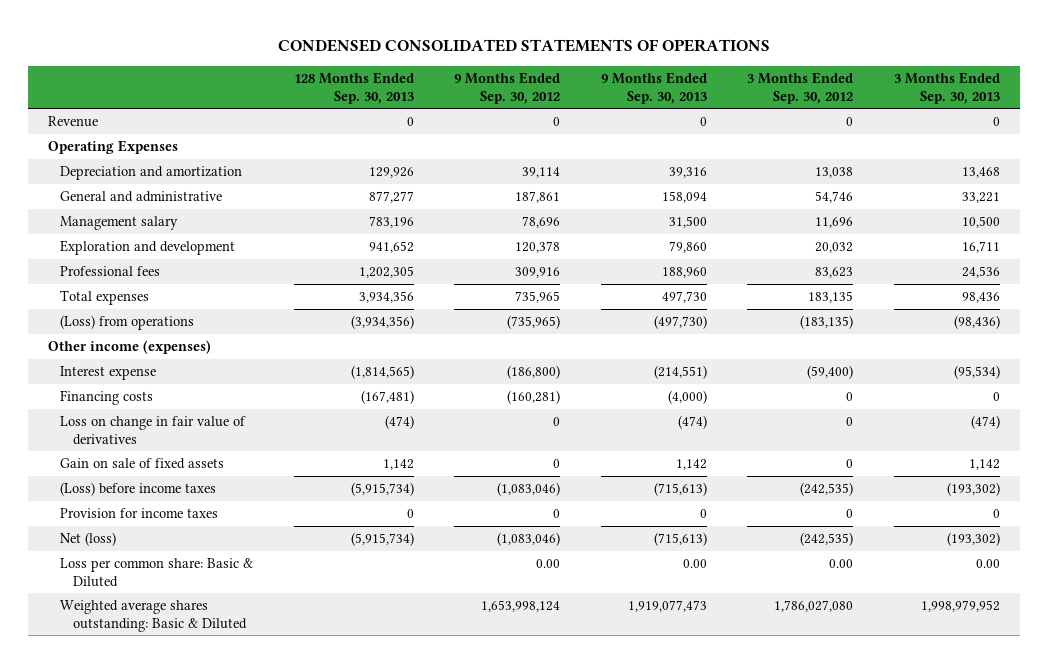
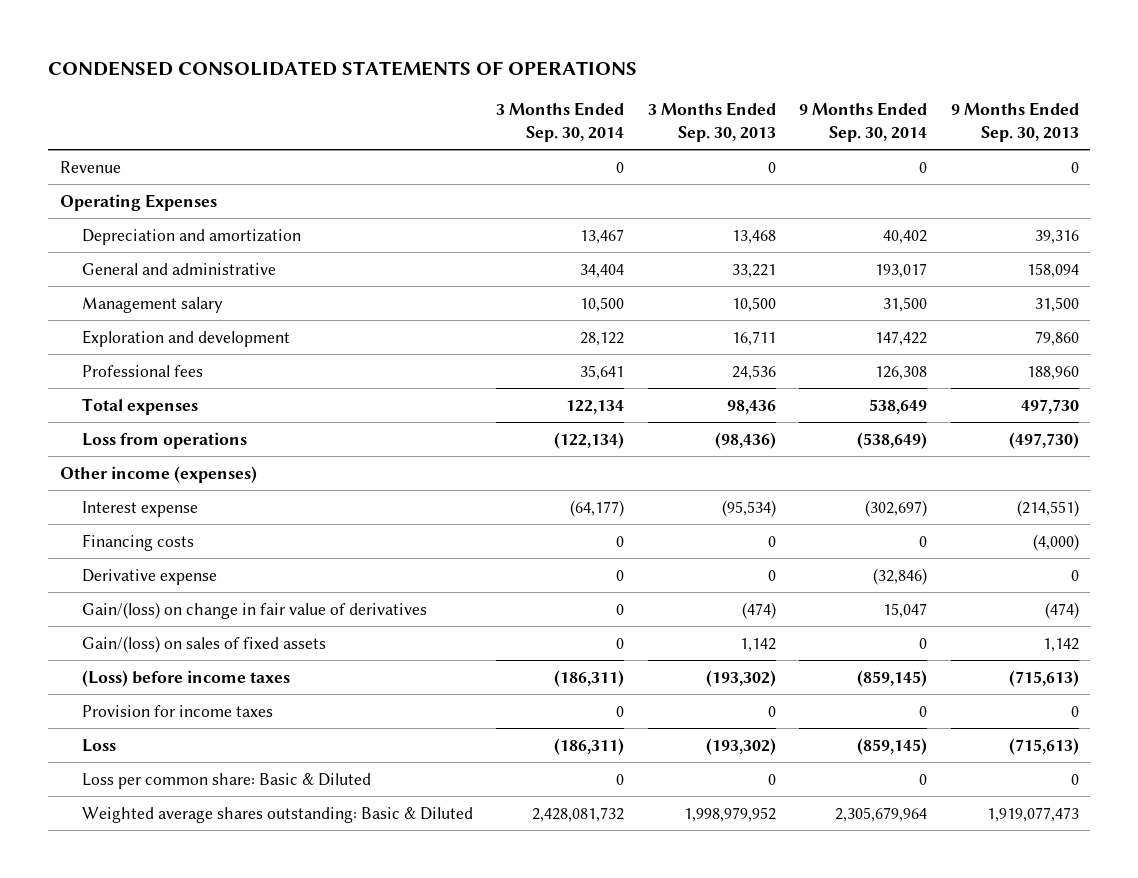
[293,71,414,104] 128 Months Ended Sep. 30, 2013 -> none
[454,71,561,104] 9 Months Ended Sep. 30, 2012 -> none
[747,71,854,104] 3 Months Ended Sep. 30, 2012 -> none
none -> [496,102,625,142] 3 Months Ended Sep. 30, 2014
none -> [799,102,928,142] 9 Months Ended Sep. 30, 2014
[60,315,195,331] (Loss) from operations -> [81,431,247,449] Loss from operations
none -> [81,568,217,585] Derivative expense
[60,416,247,445] Loss on change in fair value of derivatives -> [81,601,427,619] Gain/(loss) on change in fair value of derivatives
[60,458,225,470] Gain on sale of fixed assets -> [81,635,326,653] Gain/(loss) on sales of fixed assets
[60,532,117,547] Net (loss) -> [81,738,116,752] Loss
[682,559,707,569] 0.00 -> [1070,773,1079,785] 0
[975,559,1000,569] 0.00 -> [767,773,776,785] 0

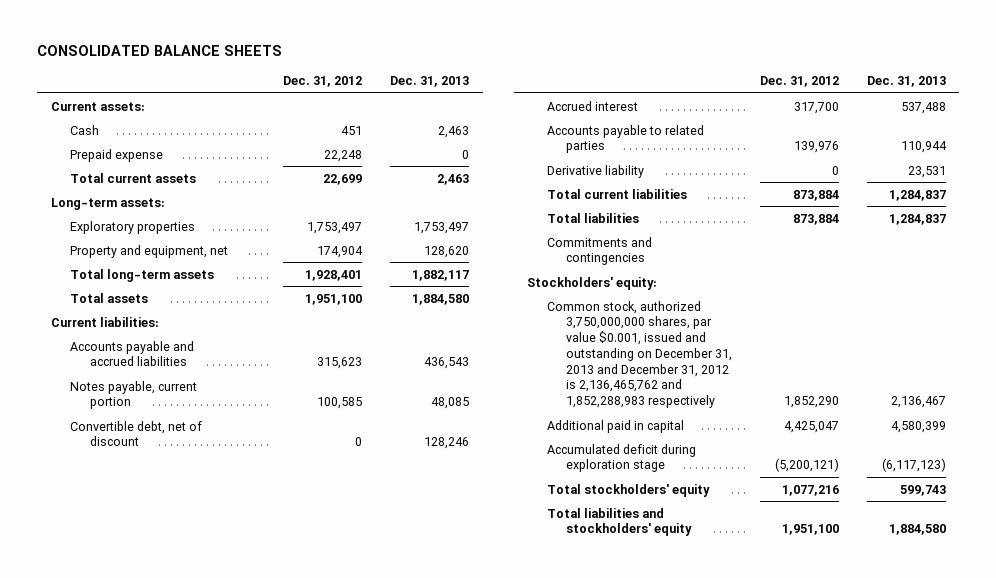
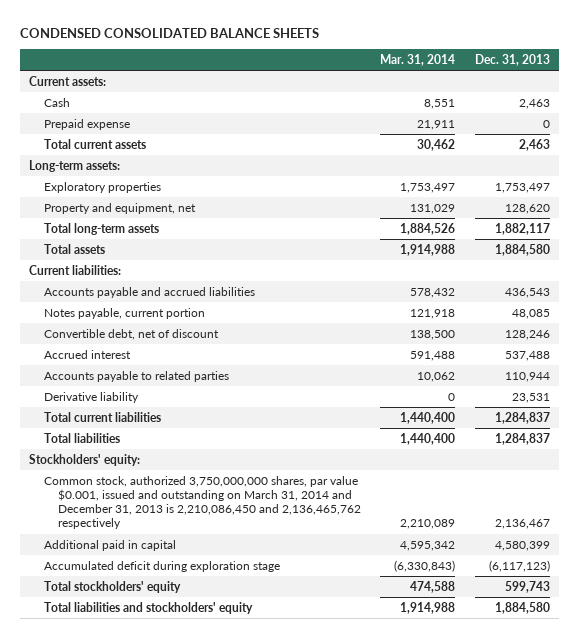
[36,45,282,57] CONSOLIDATED BALANCE SHEETS -> [19,27,319,38] CONDENSED CONSOLIDATED BALANCE SHEETS
[283,76,363,88] Dec. 31, 2012 -> none
none -> [380,53,456,66] Mar. 31, 2014
[546,236,652,266] Commitments and contingencies -> none
[546,300,733,409] Common stock, authorized 3,750,000,000 shares, par value $0.001, issued and outstanding on December 31, 2013 and December 31, 2012 is 2,136,465,762 and 1,852,288,983 respectively -> [43,475,362,530] Common stock, authorized 3,750,000,000 shares, par value $0.001, issued and outstanding on March 31, 2014 and December 31, 2013 is 2,210,086,450 and 2,136,465,762 respectively

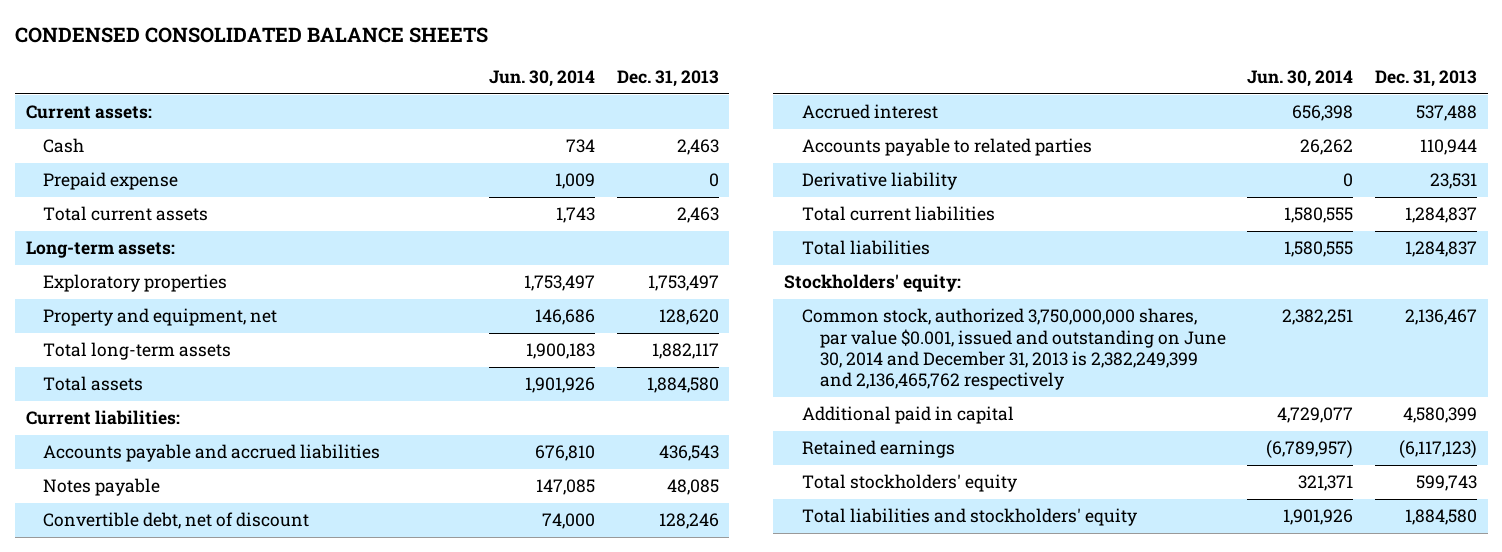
[380,53,456,66] Mar. 31, 2014 -> none
none -> [488,69,595,87] Jun. 30, 2014
[43,307,205,319] Notes payable, current portion -> [43,478,161,497] Notes payable
[43,475,362,530] Common stock, authorized 3,750,000,000 shares, par value $0.001, issued and outstanding on March 31, 2014 and December 31, 2013 is 2,210,086,450 and 2,136,465,762 respectively -> [801,308,1226,390] Common stock, authorized 3,750,000,000 shares, par value $0.001, issued and outstanding on June 30, 2014 and December 31, 2013 is 2,382,249,399 and 2,136,465,762 respectively
[43,560,280,572] Accumulated deficit during exploration stage -> [801,440,955,459] Retained earnings

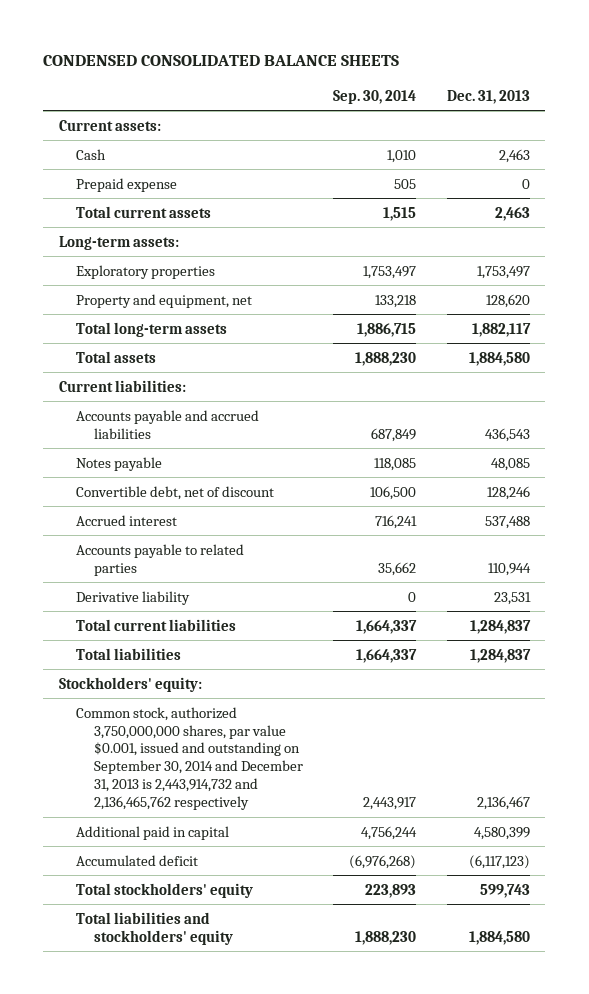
[488,69,595,87] Jun. 30, 2014 -> none
none -> [333,89,417,104] Sep. 30, 2014
[801,308,1226,390] Common stock, authorized 3,750,000,000 shares, par value $0.001, issued and outstanding on June 30, 2014 and December 31, 2013 is 2,382,249,399 and 2,136,465,762 respectively -> [76,706,303,811] Common stock, authorized 3,750,000,000 shares, par value $0.001, issued and outstanding on September 30, 2014 and December 31, 2013 is 2,443,914,732 and 2,136,465,762 respectively
[801,440,955,459] Retained earnings -> [76,854,199,866] Accumulated deficit

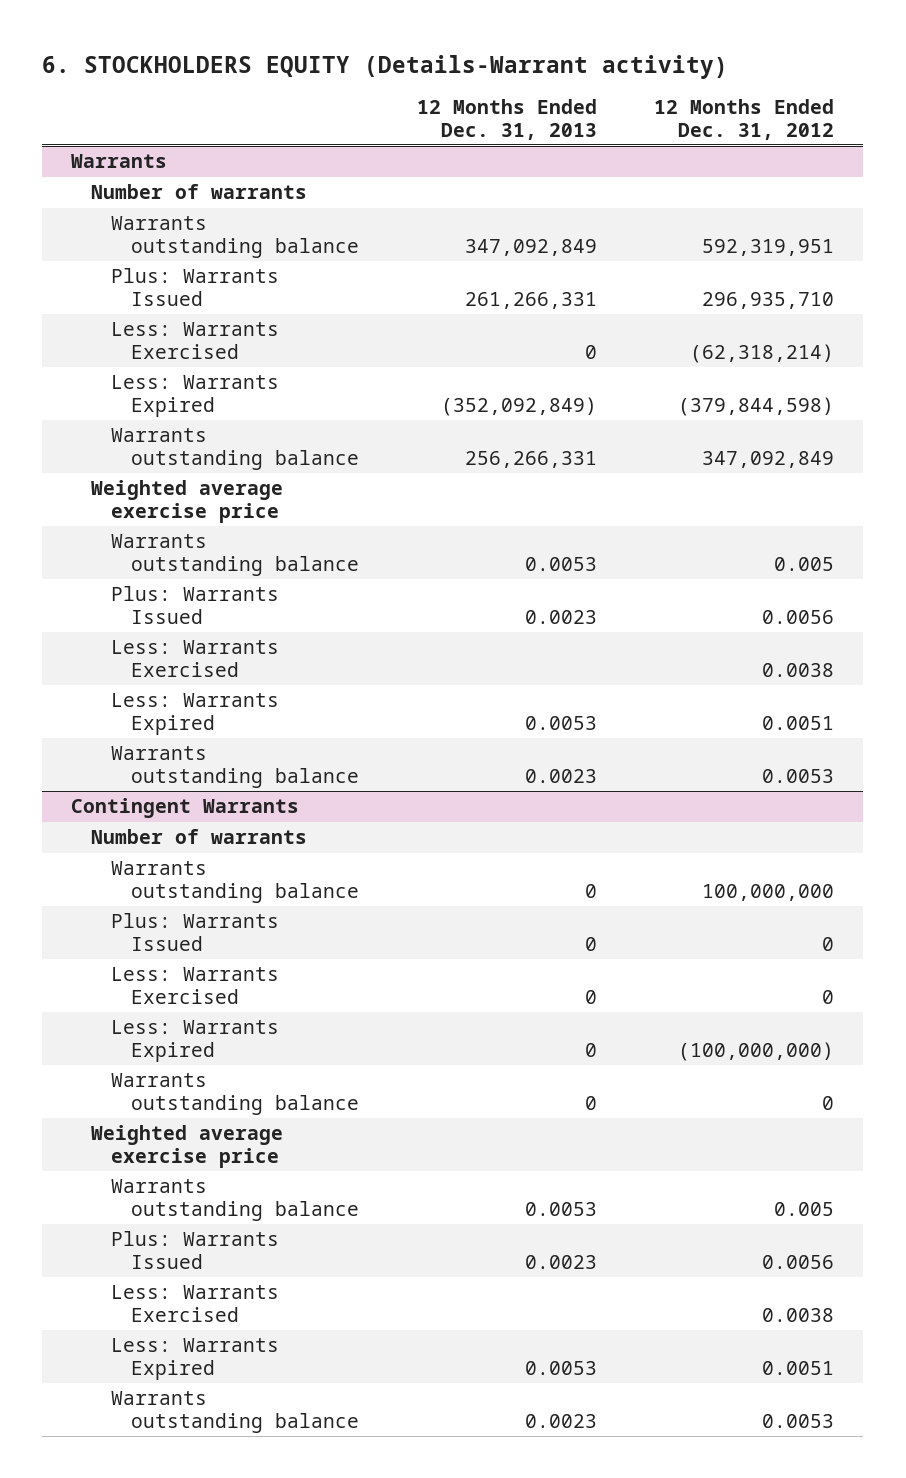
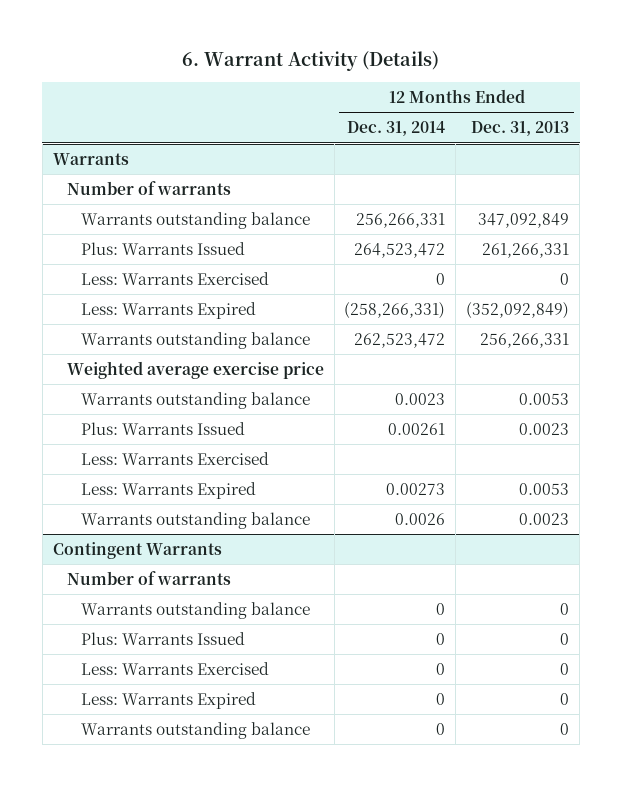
[42,54,729,79] 6. STOCKHOLDERS EQUITY (Details-Warrant activity) -> [181,51,439,72] 6. Warrant Activity (Details)
[654,99,835,140] 12 Months Ended Dec. 31, 2012 -> none
none -> [347,121,446,137] Dec. 31, 2014
[91,1125,284,1168] Weighted average exercise price -> none
[110,1179,359,1221] Warrants outstanding balance -> none
[110,1231,279,1269] Plus: Warrants Issued -> none
[110,1285,279,1322] Less: Warrants Exercised -> none
[110,1338,279,1380] Less: Warrants Expired -> none
[110,1391,359,1433] Warrants outstanding balance -> none

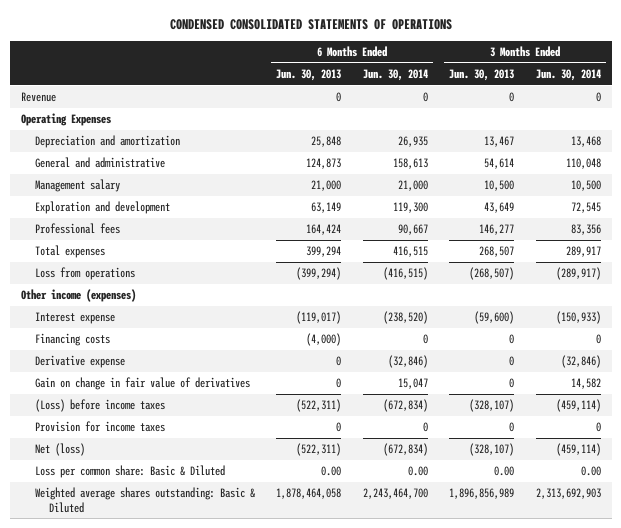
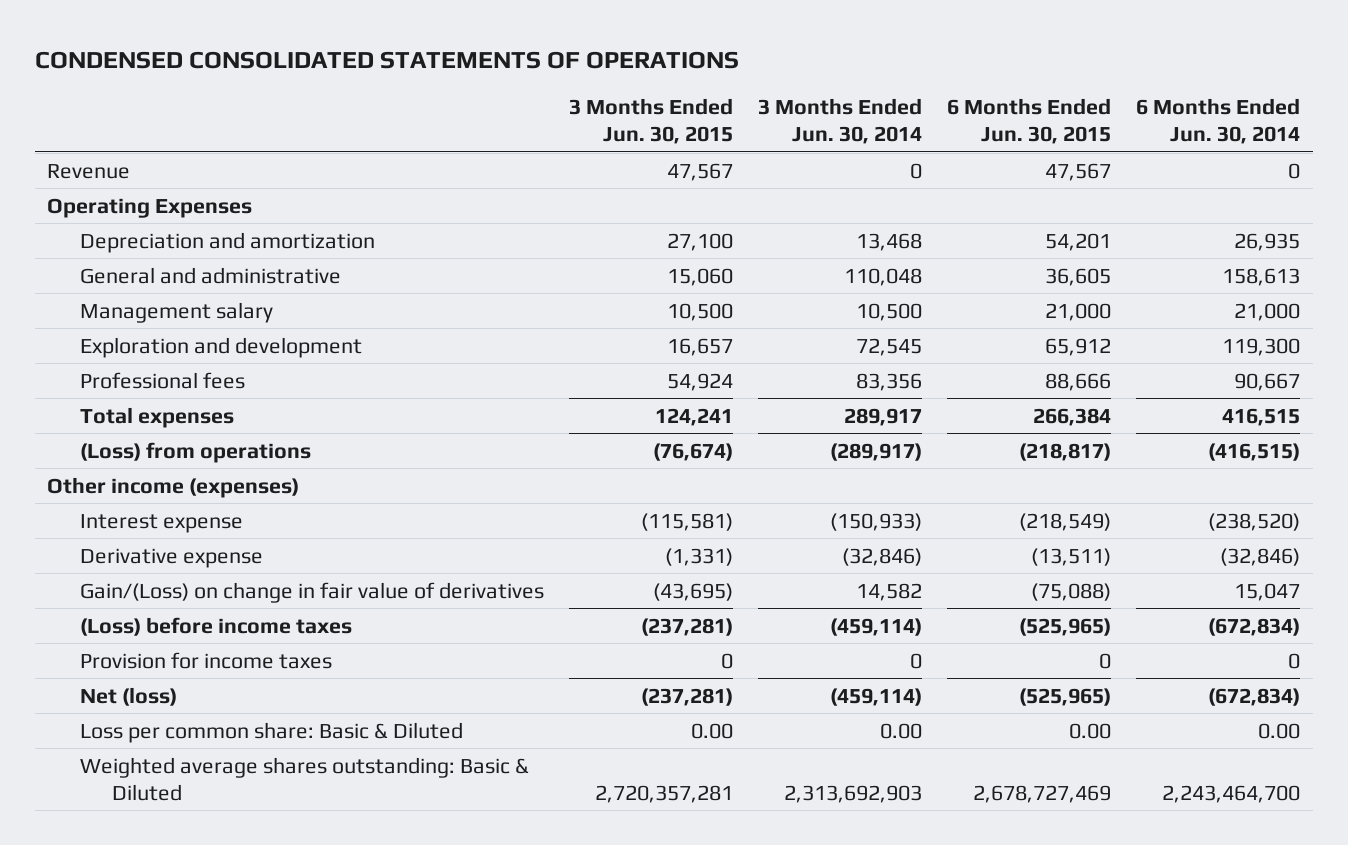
[276,68,342,81] Jun. 30, 2013 -> none
[449,68,515,81] Jun. 30, 2013 -> none
none -> [568,98,733,145] 3 Months Ended Jun. 30, 2015
none -> [947,98,1112,145] 6 Months Ended Jun. 30, 2015
[34,267,135,281] Loss from operations -> [79,441,311,463] (Loss) from operations
[34,333,110,347] Financing costs -> none
[34,377,250,391] Gain on change in fair value of derivatives -> [79,581,544,603] Gain/(Loss) on change in fair value of derivatives

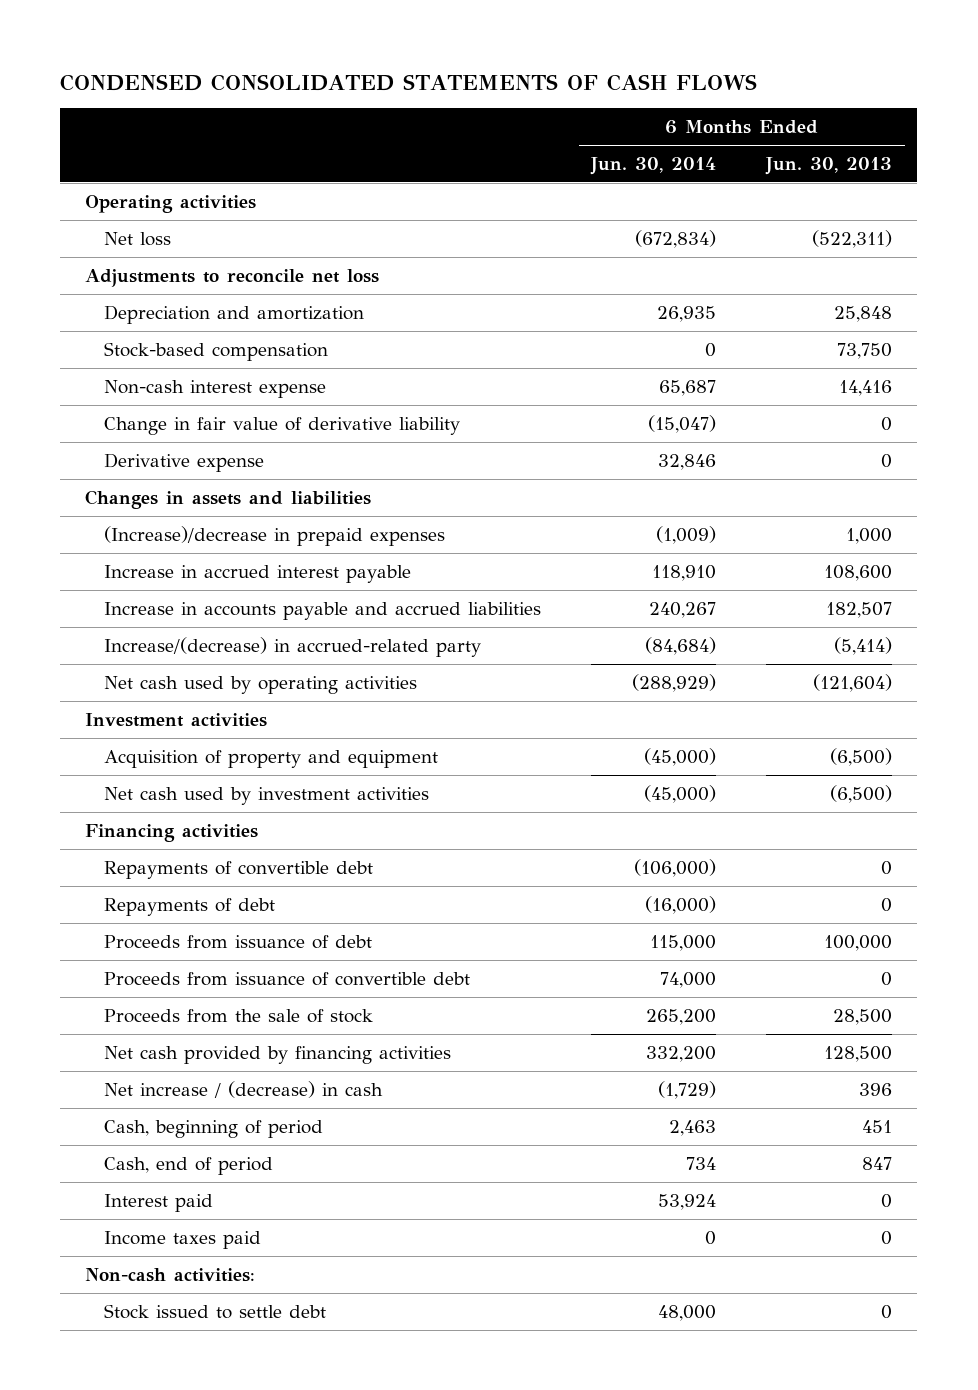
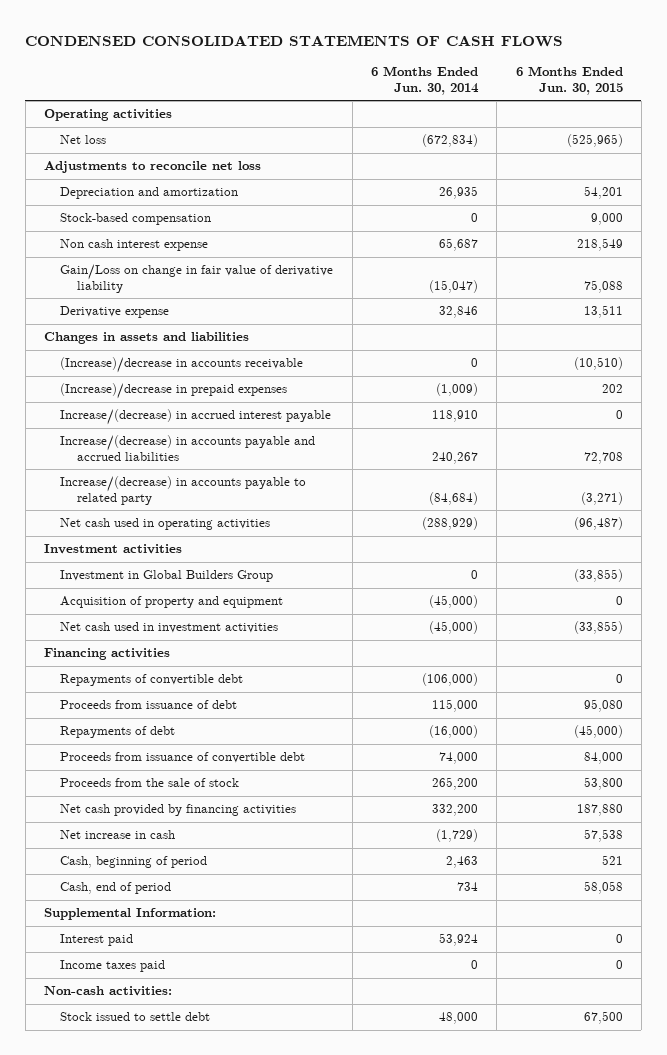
[765,156,893,175] Jun. 30, 2013 -> none
none -> [515,66,623,95] 6 Months Ended Jun. 30, 2015
[104,379,327,398] Non-cash interest expense -> [60,239,209,252] Non cash interest expense
[104,416,461,435] Change in fair value of derivative liability -> [60,264,334,294] Gain/Loss on change in fair value of derivative liability
none -> [60,357,304,374] (Increase)/decrease in accounts receivable
[104,564,412,583] Increase in accrued interest payable -> [60,409,332,426] Increase/(decrease) in accrued interest payable
[104,601,542,620] Increase in accounts payable and accrued liabilities -> [60,435,316,462] Increase/(decrease) in accounts payable and accrued liabilities
[104,636,482,657] Increase/(decrease) in accrued-related party -> [60,476,307,506] Increase/(decrease) in accounts payable to related party
[104,675,418,694] Net cash used by operating activities -> [60,518,271,531] Net cash used in operating activities
none -> [60,570,274,583] Investment in Global Builders Group
[104,786,430,805] Net cash used by investment activities -> [60,622,279,634] Net cash used in investment activities
[104,897,276,916] Repayments of debt -> [60,726,176,739] Repayments of debt
[104,1080,384,1098] Net increase / (decrease) in cash -> [60,830,176,840] Net increase in cash
none -> [44,908,217,921] Supplemental Information:

